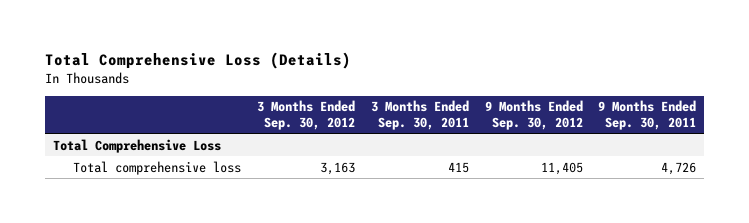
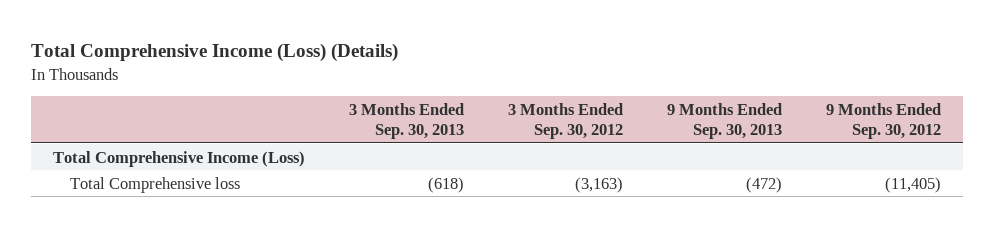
[44,52,351,70] Total Comprehensive Loss (Details) -> [31,43,399,63] Total Comprehensive Income (Loss) (Details)
[370,100,469,130] 3 Months Ended Sep. 30, 2011 -> none
[598,100,697,130] 9 Months Ended Sep. 30, 2011 -> none
none -> [349,102,465,139] 3 Months Ended Sep. 30, 2013
none -> [666,102,782,139] 9 Months Ended Sep. 30, 2013
[52,138,221,153] Total Comprehensive Loss -> [53,150,306,167] Total Comprehensive Income (Loss)
[73,160,242,175] Total comprehensive loss -> [70,176,241,193] Total Comprehensive loss
[319,161,355,175] 3,163 -> [575,176,624,193] (3,163)
[540,161,583,175] 11,405 -> [884,176,941,193] (11,405)

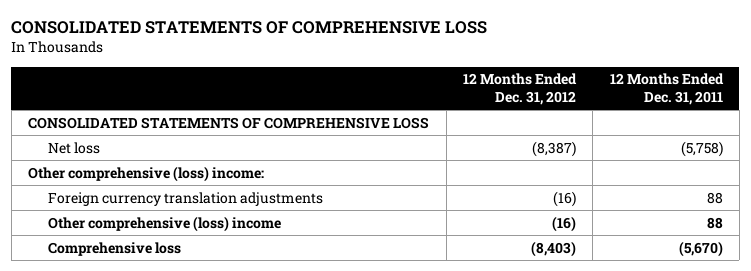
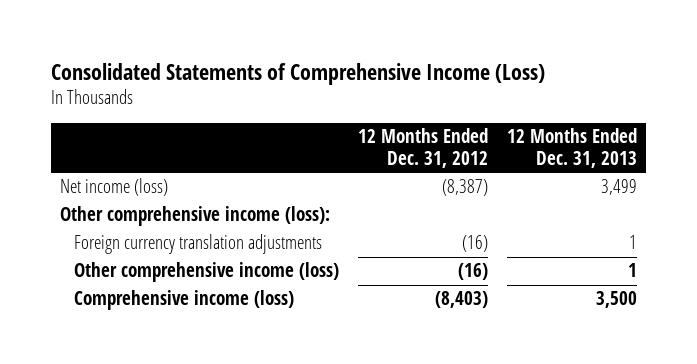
[11,21,488,35] CONSOLIDATED STATEMENTS OF COMPREHENSIVE LOSS -> [50,62,545,85] Consolidated Statements of Comprehensive Income (Loss)
[609,73,724,105] 12 Months Ended Dec. 31, 2011 -> none
none -> [506,128,637,169] 12 Months Ended Dec. 31, 2013
[28,116,430,129] CONSOLIDATED STATEMENTS OF COMPREHENSIVE LOSS -> none
[47,141,100,154] Net loss -> [60,178,169,197] Net income (loss)
[28,165,265,182] Other comprehensive (loss) income: -> [60,206,331,227] Other comprehensive income (loss):
[47,215,281,232] Other comprehensive (loss) income -> [74,262,340,283] Other comprehensive income (loss)
[47,241,181,256] Comprehensive loss -> [74,290,295,311] Comprehensive income (loss)

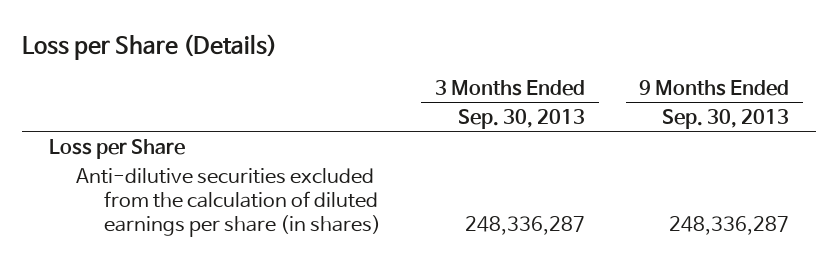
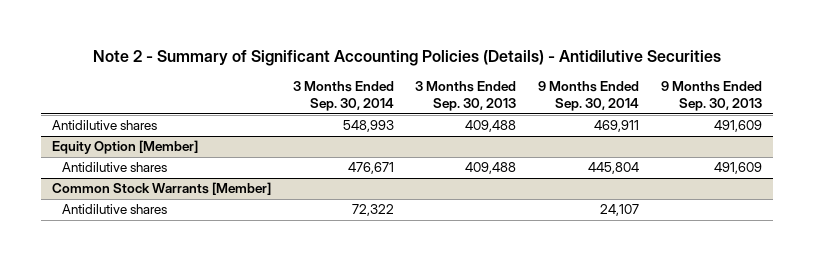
[21,33,277,60] Loss per Share (Details) -> [92,50,721,67] Note 2 - Summary of Significant Accounting Policies (Details) - Antidilutive Securities
none -> [292,81,394,112] 3 Months Ended Sep. 30, 2014
none -> [538,81,640,112] 9 Months Ended Sep. 30, 2014
[48,138,185,159] Loss per Share -> none
[76,167,381,237] Anti-dilutive securities excluded from the calculation of diluted earnings per share (in shares) -> none
none -> [51,120,157,131] Antidilutive shares
none -> [51,140,198,155] Equity Option [Member]
none -> [62,162,168,173] Antidilutive shares
none -> [51,182,271,196] Common Stock Warrants [Member]
none -> [62,204,168,215] Antidilutive shares

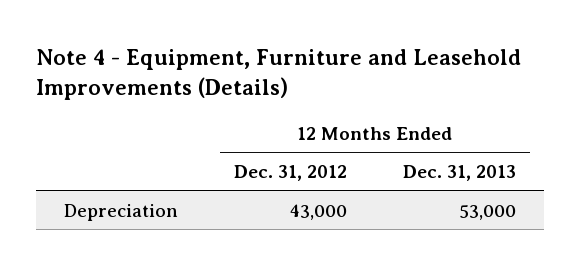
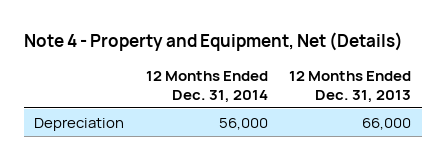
[35,49,521,101] Note 4 - Equipment, Furniture and Leasehold Improvements (Details) -> [23,31,403,51] Note 4 - Property and Equipment, Net (Details)
[233,165,347,182] Dec. 31, 2012 -> none
none -> [145,70,268,103] 12 Months Ended Dec. 31, 2014
[459,204,517,220] 53,000 -> [362,117,412,130] 66,000

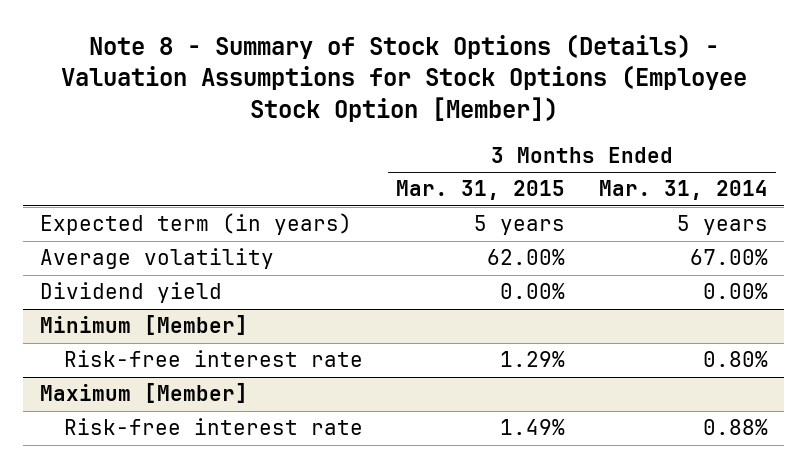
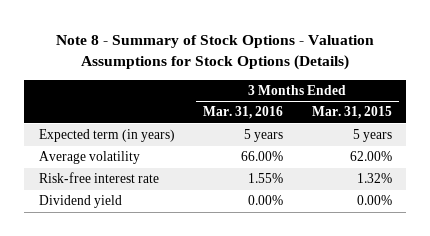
[60,33,747,122] Note 8 - Summary of Stock Options (Details) - Valuation Assumptions for Stock Options (Employee Stock Option [Member]) -> [56,35,375,71] Note 8 - Summary of Stock Options - Valuation Assumptions for Stock Options (Details)
[598,180,768,201] Mar. 31, 2014 -> none
none -> [203,106,284,120] Mar. 31, 2016
none -> [38,172,159,184] Risk-free interest rate
[39,315,248,336] Minimum [Member] -> none
[64,350,364,368] Risk-free interest rate -> none
[39,383,248,404] Maximum [Member] -> none
[64,418,364,436] Risk-free interest rate -> none

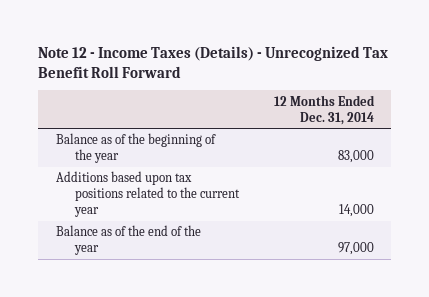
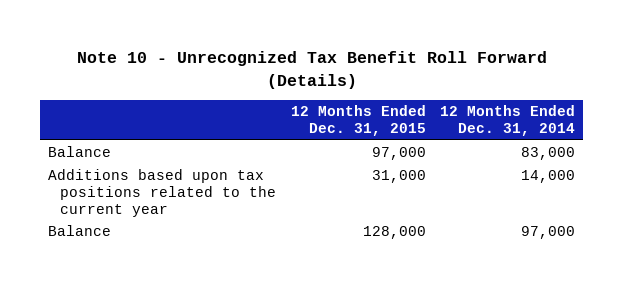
[38,45,389,78] Note 12 - Income Taxes (Details) - Unrecognized Tax Benefit Roll Forward -> [76,50,547,89] Note 10 - Unrecognized Tax Benefit Roll Forward (Details)
none -> [290,105,426,137] 12 Months Ended Dec. 31, 2015
[55,133,216,164] Balance as of the beginning of the year -> [47,146,111,158] Balance
[55,225,201,256] Balance as of the end of the year -> [47,225,111,237] Balance

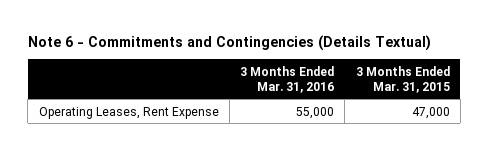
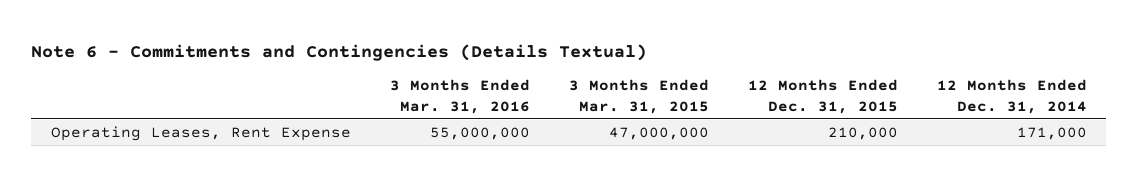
none -> [747,79,898,114] 12 Months Ended Dec. 31, 2015
none -> [936,79,1087,114] 12 Months Ended Dec. 31, 2014
[296,106,335,119] 55,000 -> [429,127,530,141] 55,000,000
[411,106,450,119] 47,000 -> [608,127,709,141] 47,000,000

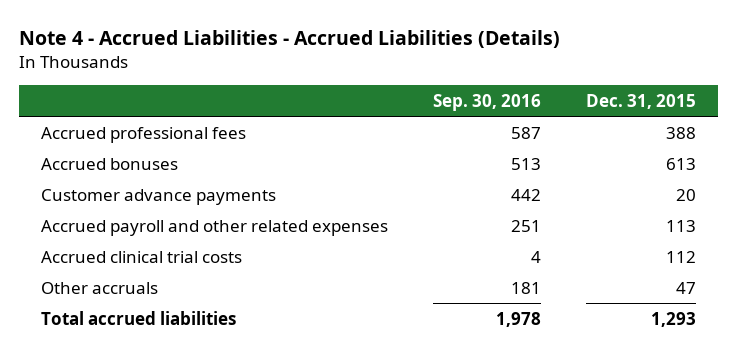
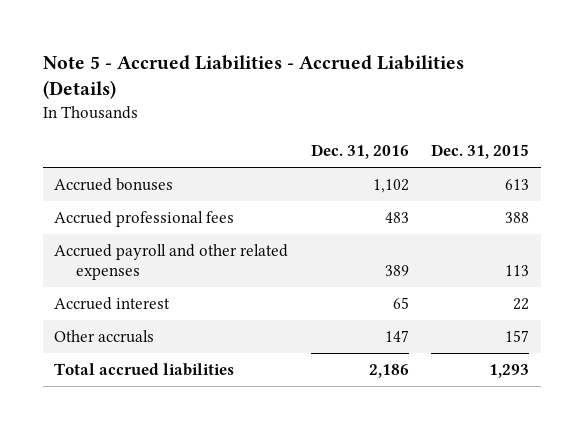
[19,30,561,49] Note 4 - Accrued Liabilities - Accrued Liabilities (Details) -> [42,54,464,99] Note 5 - Accrued Liabilities - Accrued Liabilities (Details)
[432,93,541,111] Sep. 30, 2016 -> none
none -> [310,144,409,160] Dec. 31, 2016
[41,188,277,205] Customer advance payments -> none
[41,126,247,143] Accrued professional fees -> [53,210,234,227] Accrued professional fees
[41,250,243,263] Accrued clinical trial costs -> none
none -> [53,296,170,310] Accrued interest
[675,281,696,294] 47 -> [505,329,530,342] 157

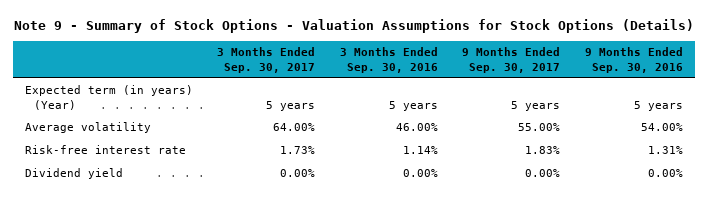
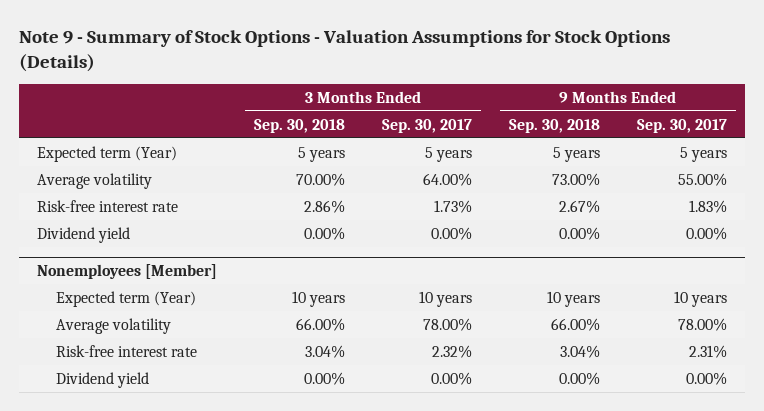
[339,47,438,73] 3 Months Ended Sep. 30, 2016 -> none
[584,47,683,73] 9 Months Ended Sep. 30, 2016 -> none
none -> [253,118,345,133] Sep. 30, 2018
none -> [508,118,600,133] Sep. 30, 2018
[24,85,193,110] Expected term (in years) (Year) -> [37,145,178,162] Expected term (Year)
none -> [37,264,218,280] Nonemployees [Member]
none -> [55,290,196,307] Expected term (Year)
none -> [55,317,171,334] Average volatility
none -> [55,344,197,357] Risk-free interest rate
none -> [55,371,149,388] Dividend yield

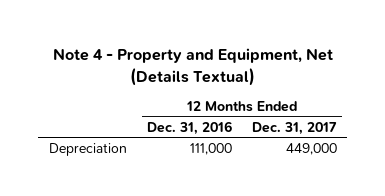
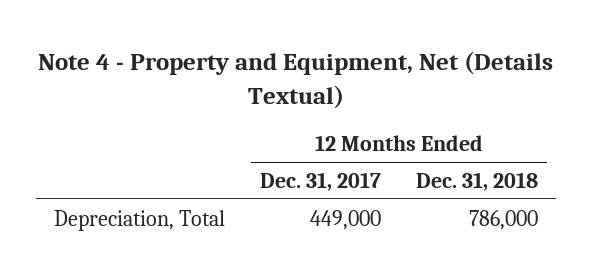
[146,120,232,135] Dec. 31, 2016 -> none
none -> [416,171,539,191] Dec. 31, 2018
[48,142,127,156] Depreciation -> [53,209,225,231] Depreciation, Total

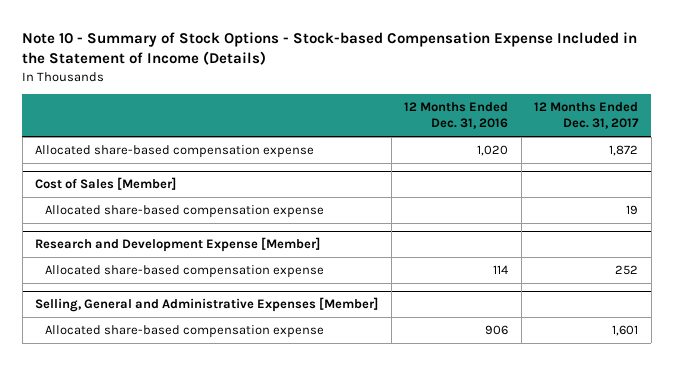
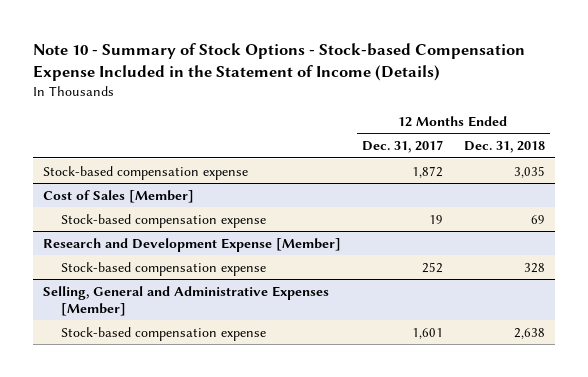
[404,101,509,130] 12 Months Ended Dec. 31, 2016 -> none
none -> [463,141,545,154] Dec. 31, 2018
[35,145,315,159] Allocated share-based compensation expense -> [43,165,249,180] Stock-based compensation expense
[45,205,325,219] Allocated share-based compensation expense -> [60,213,266,228] Stock-based compensation expense
[45,265,325,279] Allocated share-based compensation expense -> [60,261,266,276] Stock-based compensation expense
[45,325,325,339] Allocated share-based compensation expense -> [60,326,266,341] Stock-based compensation expense

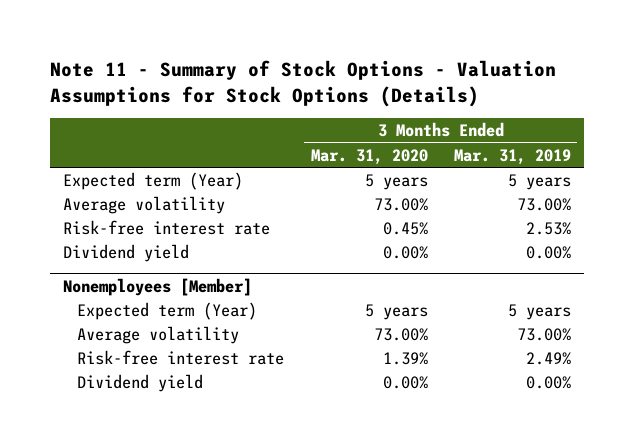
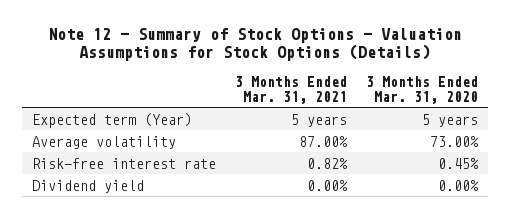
[50,60,557,107] Note 11 - Summary of Stock Options - Valuation Assumptions for Stock Options (Details) -> [47,28,462,62] Note 12 - Summary of Stock Options - Valuation Assumptions for Stock Options (Details)
[453,148,571,165] Mar. 31, 2019 -> none
none -> [234,75,347,104] 3 Months Ended Mar. 31, 2021
[63,277,253,296] Nonemployees [Member] -> none
[77,301,258,320] Expected term (Year) -> none
[77,325,240,344] Average volatility -> none
[77,349,285,365] Risk-free interest rate -> none
[77,373,204,392] Dividend yield -> none

